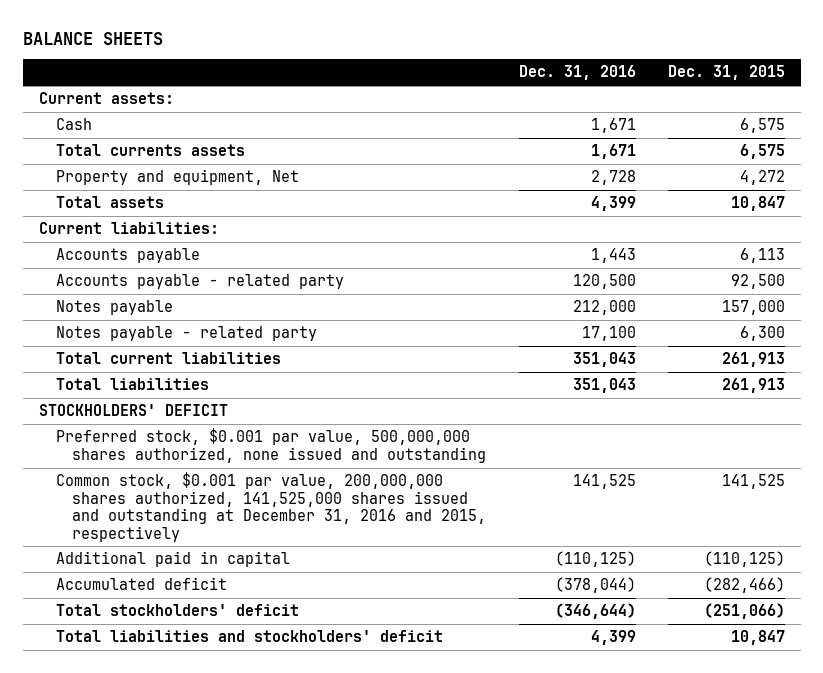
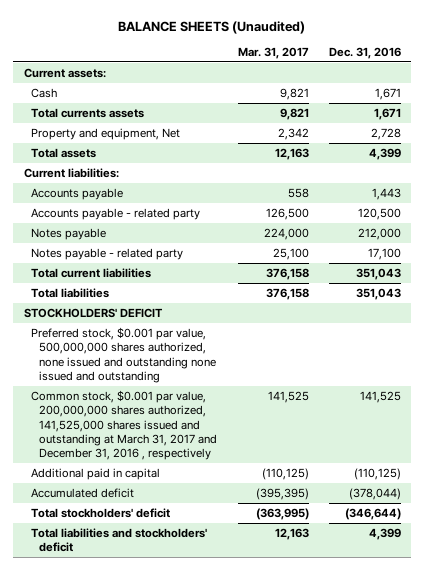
[22,31,163,45] BALANCE SHEETS -> [118,20,306,34] BALANCE SHEETS (Unaudited)
[667,65,785,81] Dec. 31, 2015 -> none
none -> [237,47,309,60] Mar. 31, 2017
[55,428,487,463] Preferred stock, $0.001 par value, 500,000,000 shares authorized, none issued and outstanding -> [31,326,217,383] Preferred stock, $0.001 par value, 500,000,000 shares authorized, none issued and outstanding none issued and outstanding
[55,472,487,542] Common stock, $0.001 par value, 200,000,000 shares authorized, 141,525,000 shares issued and outstanding at December 31, 2016 and 2015, respectively -> [31,389,218,461] Common stock, $0.001 par value, 200,000,000 shares authorized, 141,525,000 shares issued and outstanding at March 31, 2017 and December 31, 2016 , respectively

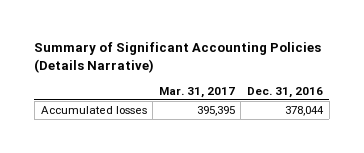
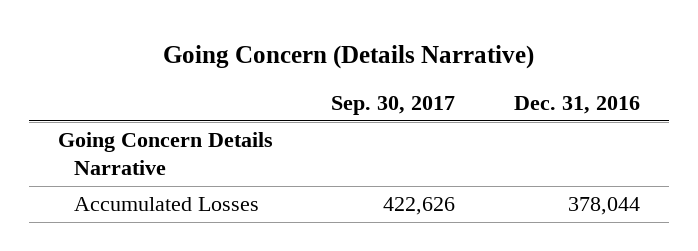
[34,42,322,74] Summary of Significant Accounting Policies (Details Narrative) -> [162,44,534,69] Going Concern (Details Narrative)
[158,86,235,98] Mar. 31, 2017 -> none
none -> [331,95,456,115] Sep. 30, 2017
none -> [57,132,273,176] Going Concern Details Narrative
[40,106,147,115] Accumulated losses -> [73,197,259,212] Accumulated Losses

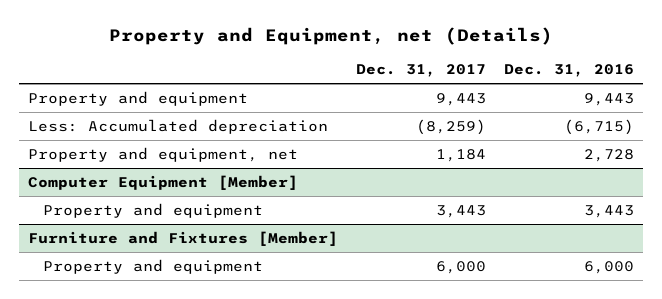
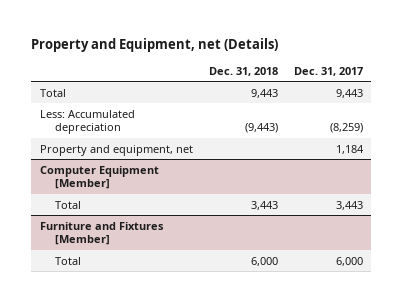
[503,64,634,78] Dec. 31, 2016 -> none
none -> [208,66,278,76] Dec. 31, 2018
[27,90,248,106] Property and equipment -> [39,88,66,97] Total
[42,202,263,218] Property and equipment -> [54,200,81,209] Total
[42,258,263,274] Property and equipment -> [54,256,81,265] Total

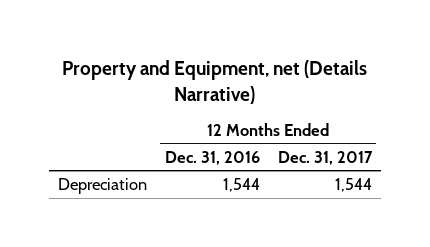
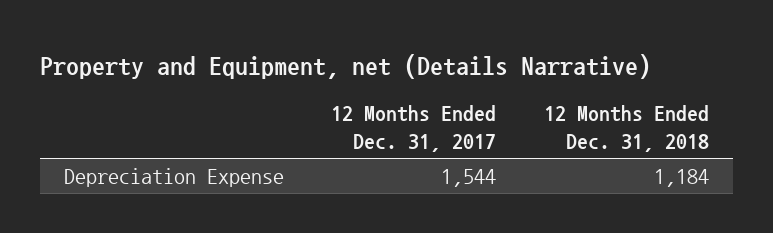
[164,150,260,165] Dec. 31, 2016 -> none
none -> [544,105,710,153] 12 Months Ended Dec. 31, 2018
[57,178,147,195] Depreciation -> [63,168,284,188] Depreciation Expense

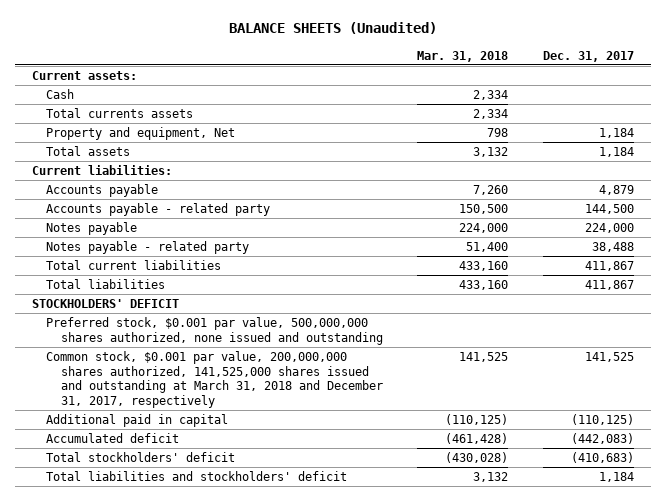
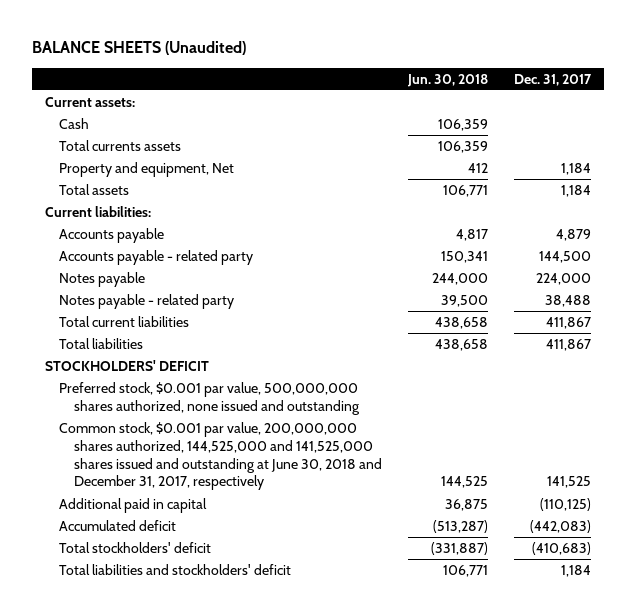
[417,50,509,62] Mar. 31, 2018 -> none
none -> [407,73,489,87] Jun. 30, 2018
[46,351,383,408] Common stock, $0.001 par value, 200,000,000 shares authorized, 141,525,000 shares issued and outstanding at March 31, 2018 and December 31, 2017, respectively -> [59,421,382,491] Common stock, $0.001 par value, 200,000,000 shares authorized, 144,525,000 and 141,525,000 shares issued and outstanding at June 30, 2018 and December 31, 2017, respectively

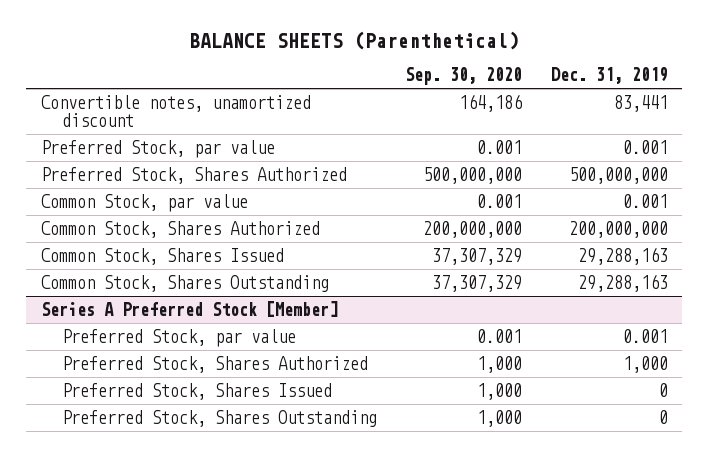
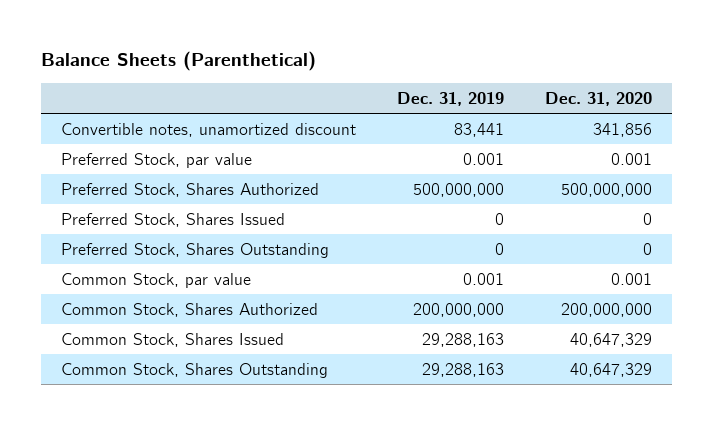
[189,30,520,50] BALANCE SHEETS (Parenthetical) -> [40,51,316,72] Balance Sheets (Parenthetical)
[405,67,523,86] Sep. 30, 2020 -> none
none -> [544,91,652,106] Dec. 31, 2020
none -> [61,212,286,227] Preferred Stock, Shares Issued
none -> [61,242,330,258] Preferred Stock, Shares Outstanding
[40,300,338,317] Series A Preferred Stock [Member] -> none
[61,328,296,347] Preferred Stock, par value -> none
[61,355,368,373] Preferred Stock, Shares Authorized -> none
[61,382,332,400] Preferred Stock, Shares Issued -> none
[61,409,377,427] Preferred Stock, Shares Outstanding -> none

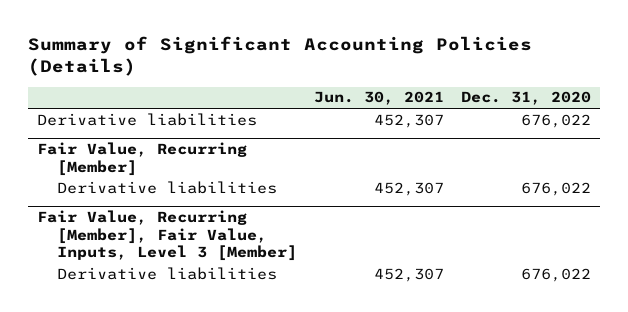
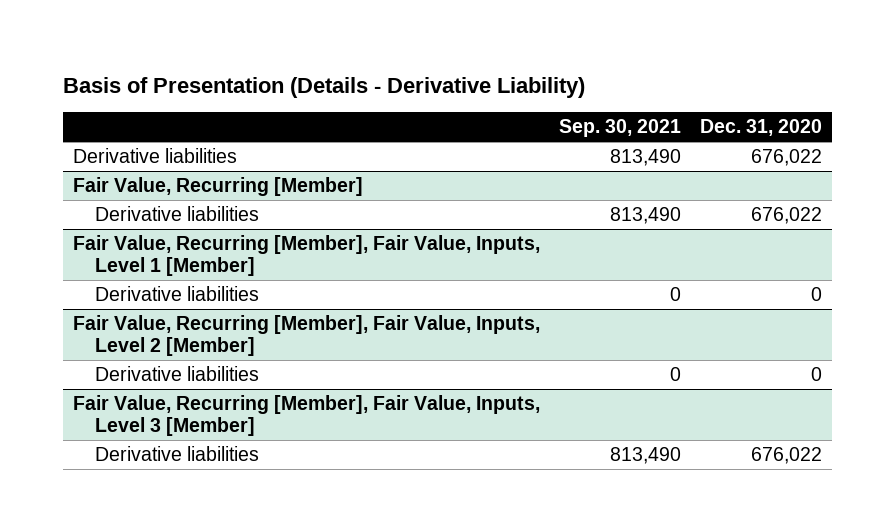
[28,36,533,77] Summary of Significant Accounting Policies (Details) -> [63,77,586,99] Basis of Presentation (Details - Derivative Liability)
[313,91,444,106] Jun. 30, 2021 -> none
none -> [559,119,682,138] Sep. 30, 2021
none -> [72,235,540,277] Fair Value, Recurring [Member], Fair Value, Inputs, Level 1 [Member]
none -> [95,286,260,302] Derivative liabilities
none -> [72,315,540,357] Fair Value, Recurring [Member], Fair Value, Inputs, Level 2 [Member]
none -> [95,366,260,382] Derivative liabilities

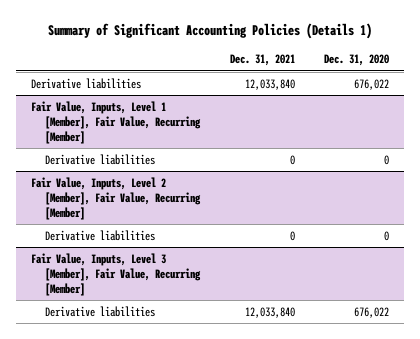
[63,77,586,99] Basis of Presentation (Details - Derivative Liability) -> [48,23,373,40] Summary of Significant Accounting Policies (Details 1)
[559,119,682,138] Sep. 30, 2021 -> none
none -> [229,54,295,67] Dec. 31, 2021
[72,177,363,197] Fair Value, Recurring [Member] -> none
[95,206,260,222] Derivative liabilities -> none
[72,235,540,277] Fair Value, Recurring [Member], Fair Value, Inputs, Level 1 [Member] -> [31,100,202,144] Fair Value, Inputs, Level 1 [Member], Fair Value, Recurring [Member]
[72,315,540,357] Fair Value, Recurring [Member], Fair Value, Inputs, Level 2 [Member] -> [31,176,202,220] Fair Value, Inputs, Level 2 [Member], Fair Value, Recurring [Member]
[72,395,540,437] Fair Value, Recurring [Member], Fair Value, Inputs, Level 3 [Member] -> [31,252,202,296] Fair Value, Inputs, Level 3 [Member], Fair Value, Recurring [Member]

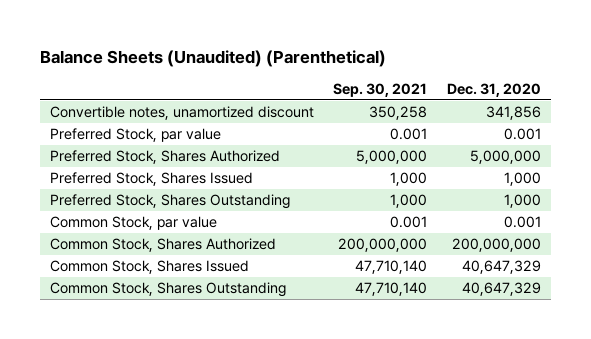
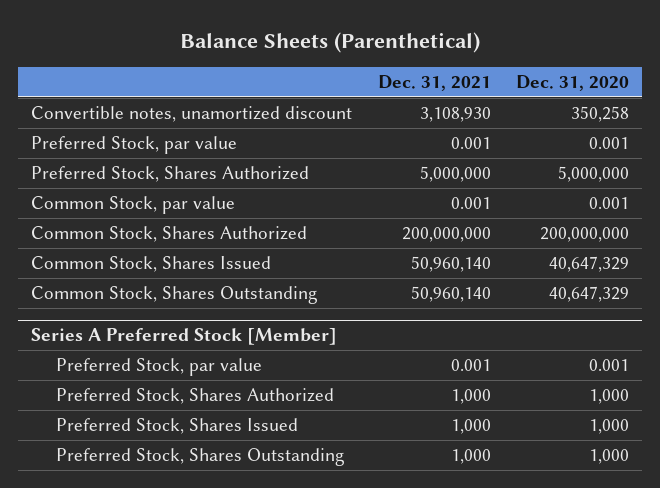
[39,49,386,67] Balance Sheets (Unaudited) (Parenthetical) -> [180,32,481,54] Balance Sheets (Parenthetical)
[333,82,428,97] Sep. 30, 2021 -> none
none -> [377,75,491,92] Dec. 31, 2021
[486,106,542,121] 341,856 -> [571,106,630,123] 350,258
[49,172,253,187] Preferred Stock, Shares Issued -> none
[49,194,290,210] Preferred Stock, Shares Outstanding -> none
none -> [31,328,338,346] Series A Preferred Stock [Member]
none -> [55,358,262,377] Preferred Stock, par value
none -> [55,388,334,405] Preferred Stock, Shares Authorized
none -> [55,418,298,435] Preferred Stock, Shares Issued
none -> [55,448,344,467] Preferred Stock, Shares Outstanding

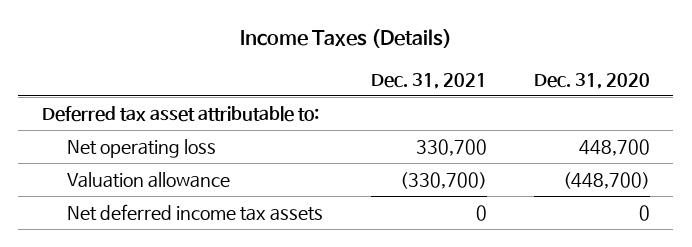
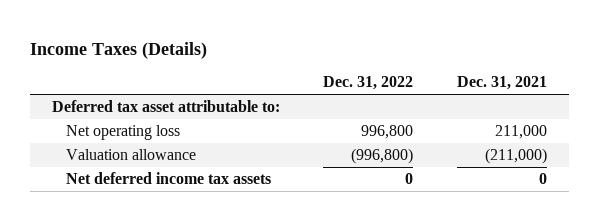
[533,72,650,89] Dec. 31, 2020 -> none
none -> [323,76,414,91] Dec. 31, 2022
[415,138,487,156] 330,700 -> [494,125,547,140] 211,000
[399,171,487,189] (330,700) -> [484,148,547,165] (211,000)

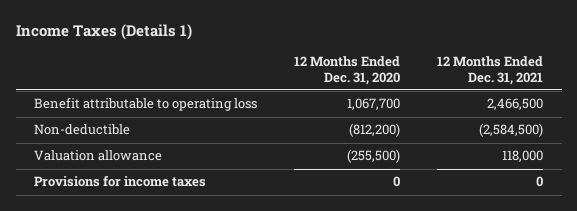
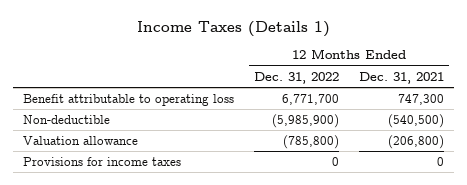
[294,56,401,85] 12 Months Ended Dec. 31, 2020 -> none
none -> [254,71,340,84] Dec. 31, 2022
[487,98,544,111] 2,466,500 -> [398,93,445,105] 747,300
[479,123,544,138] (2,584,500) -> [388,113,445,128] (540,500)
[502,150,544,163] 118,000 -> [388,134,445,149] (206,800)

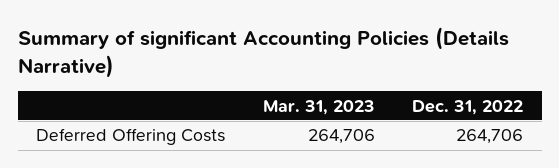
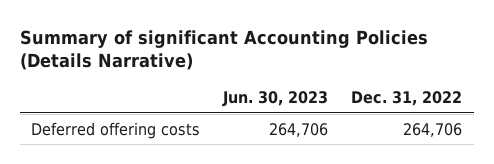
[262,99,375,115] Mar. 31, 2023 -> none
none -> [222,91,329,108] Jun. 30, 2023
[36,128,226,146] Deferred Offering Costs -> [31,121,201,139] Deferred offering costs

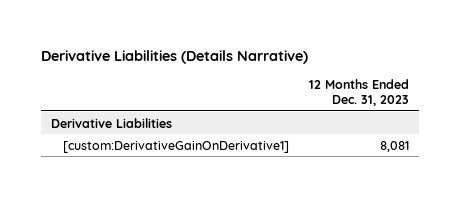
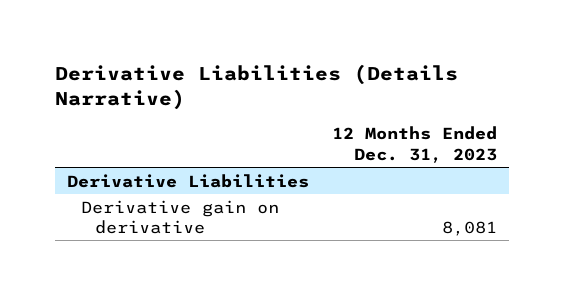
[63,140,290,153] [custom:DerivativeGainOnDerivative1] -> [81,199,280,235] Derivative gain on derivative

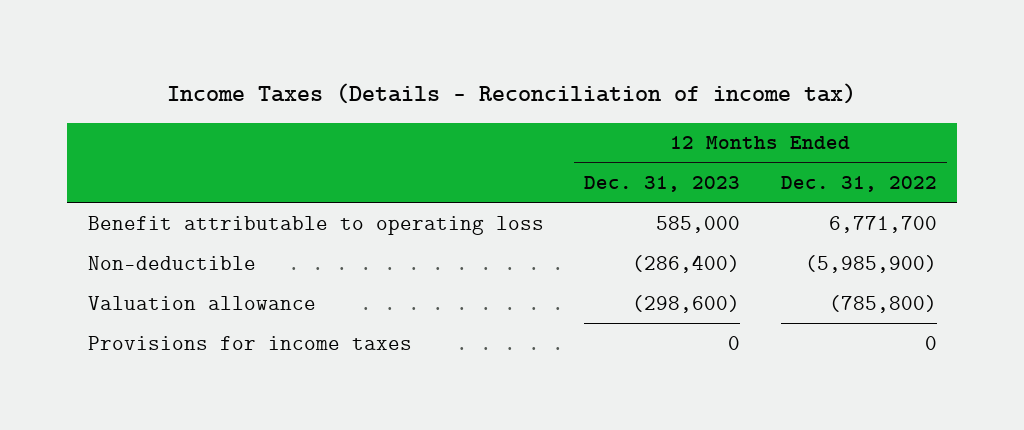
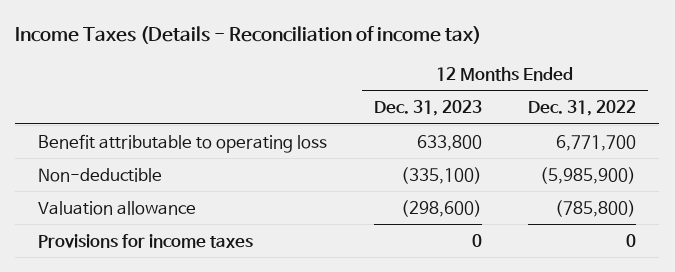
[656,215,741,233] 585,000 -> [416,134,482,151] 633,800
[632,254,741,273] (286,400) -> [400,166,482,184] (335,100)

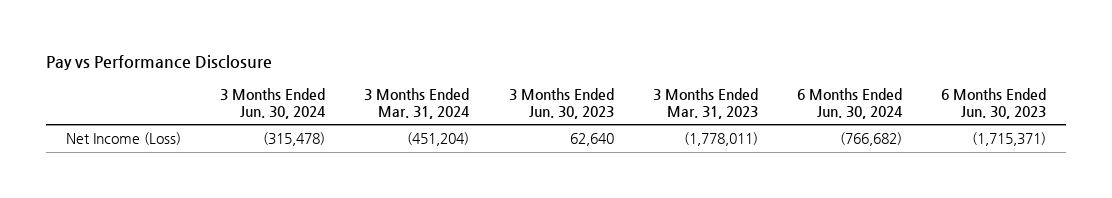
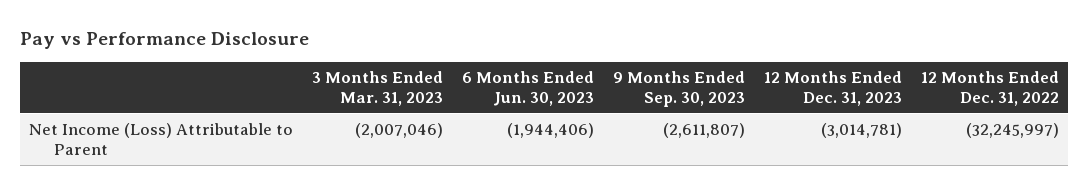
[219,88,326,119] 3 Months Ended Jun. 30, 2024 -> none
[364,88,471,119] 3 Months Ended Mar. 31, 2024 -> none
[508,88,614,119] 3 Months Ended Jun. 30, 2023 -> none
[797,88,904,119] 6 Months Ended Jun. 30, 2024 -> none
none -> [612,70,745,107] 9 Months Ended Sep. 30, 2023
none -> [763,70,902,106] 12 Months Ended Dec. 31, 2023
none -> [920,70,1059,106] 12 Months Ended Dec. 31, 2022
[65,132,181,146] Net Income (Loss) -> [29,123,294,156] Net Income (Loss) Attributable to Parent
[683,132,758,147] (1,778,011) -> [355,123,444,139] (2,007,046)
[972,132,1047,147] (1,715,371) -> [507,123,595,139] (1,944,406)

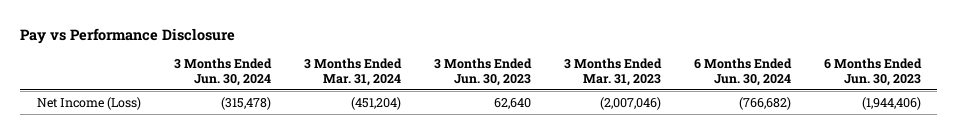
[612,70,745,107] 9 Months Ended Sep. 30, 2023 -> none
[763,70,902,106] 12 Months Ended Dec. 31, 2023 -> none
[920,70,1059,106] 12 Months Ended Dec. 31, 2022 -> none
none -> [173,57,272,86] 3 Months Ended Jun. 30, 2024
none -> [303,57,402,86] 3 Months Ended Mar. 31, 2024
none -> [433,57,532,86] 3 Months Ended Jun. 30, 2023
none -> [693,57,792,86] 6 Months Ended Jun. 30, 2024
[29,123,294,156] Net Income (Loss) Attributable to Parent -> [36,96,141,110] Net Income (Loss)

